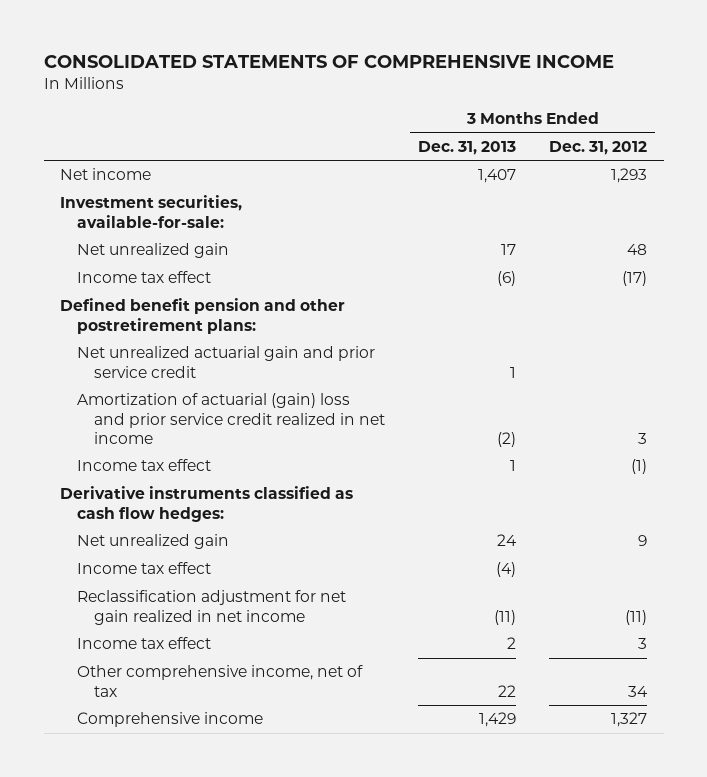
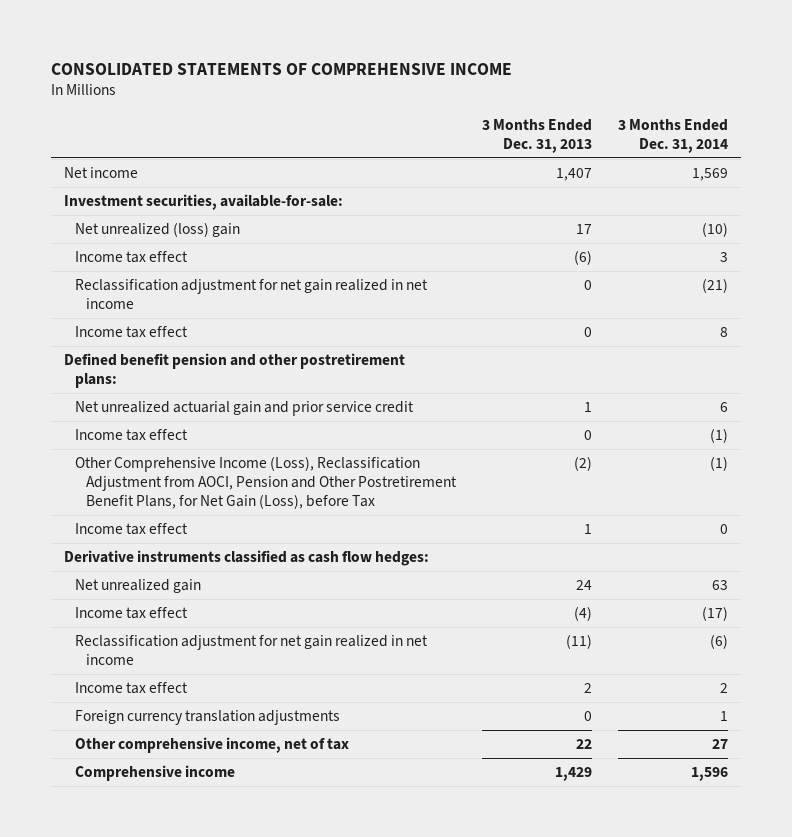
[549,140,648,155] Dec. 31, 2012 -> none
none -> [618,118,729,153] 3 Months Ended Dec. 31, 2014
[76,243,229,259] Net unrealized gain -> [75,222,241,238] Net unrealized (loss) gain
none -> [75,279,429,309] Reclassification adjustment for net gain realized in net income
none -> [75,326,189,339] Income tax effect
[76,393,385,444] Amortization of actuarial (gain) loss and prior service credit realized in net income -> none
none -> [75,429,189,442] Income tax effect
none -> [75,456,458,509] Other Comprehensive Income (Loss), Reclassification Adjustment from AOCI, Pension and Other Postretirement Benefit Plans, for Net Gain (Loss), before Tax
none -> [75,710,341,726] Foreign currency translation adjustments

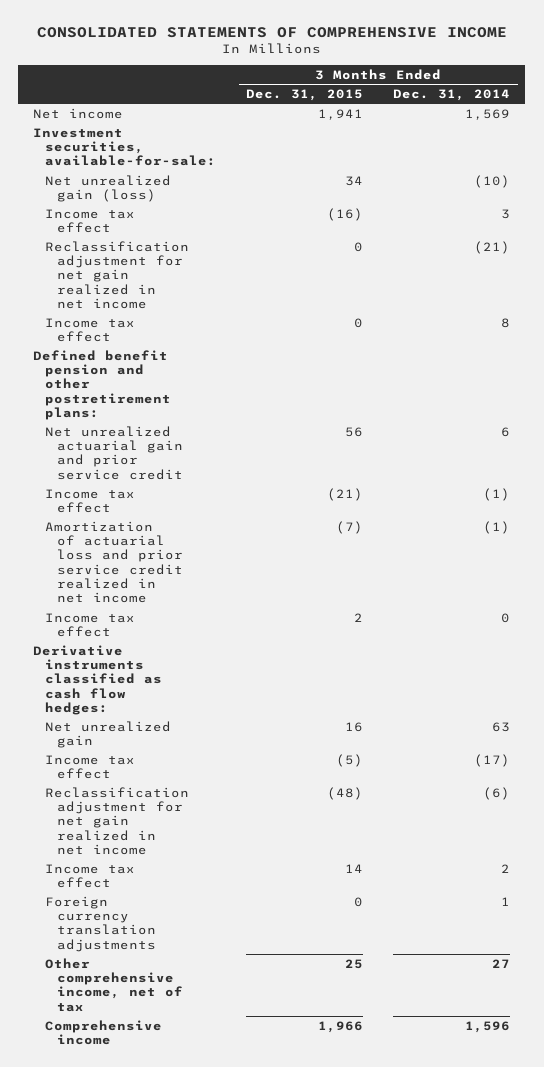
[482,118,593,153] 3 Months Ended Dec. 31, 2013 -> none
none -> [246,88,364,101] Dec. 31, 2015
[75,222,241,238] Net unrealized (loss) gain -> [45,174,172,203] Net unrealized gain (loss)
[75,456,458,509] Other Comprehensive Income (Loss), Reclassification Adjustment from AOCI, Pension and Other Postretirement Benefit Plans, for Net Gain (Loss), before Tax -> none
none -> [45,520,184,604] Amortization of actuarial loss and prior service credit realized in net income

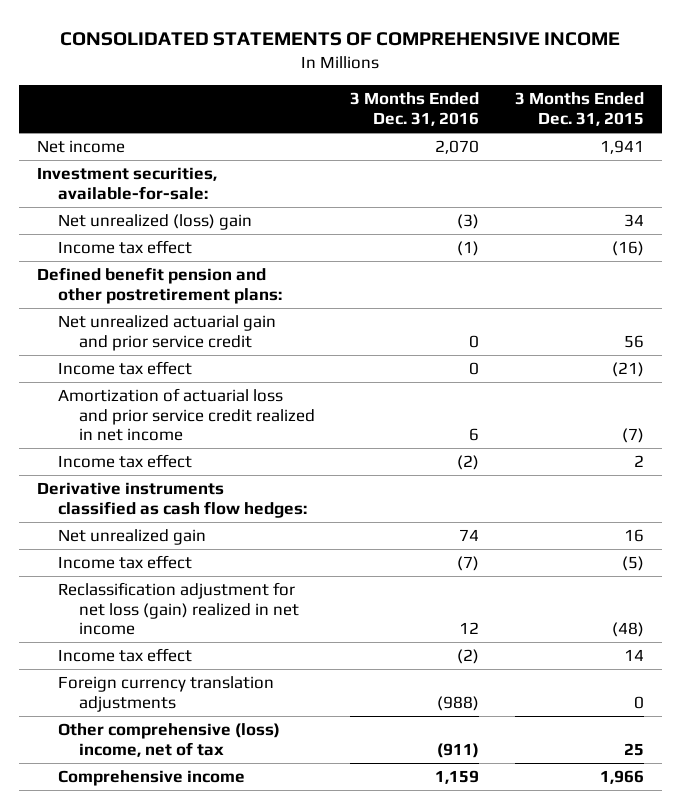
[393,88,511,101] Dec. 31, 2014 -> none
none -> [350,92,480,127] 3 Months Ended Dec. 31, 2016
[45,174,172,203] Net unrealized gain (loss) -> [57,214,252,231] Net unrealized (loss) gain
[45,240,190,310] Reclassification adjustment for net gain realized in net income -> none
[45,317,136,343] Income tax effect -> none
[45,786,190,856] Reclassification adjustment for net gain realized in net income -> [57,582,299,636] Reclassification adjustment for net loss (gain) realized in net income
[45,957,184,1012] Other comprehensive income, net of tax -> [57,723,280,757] Other comprehensive (loss) income, net of tax

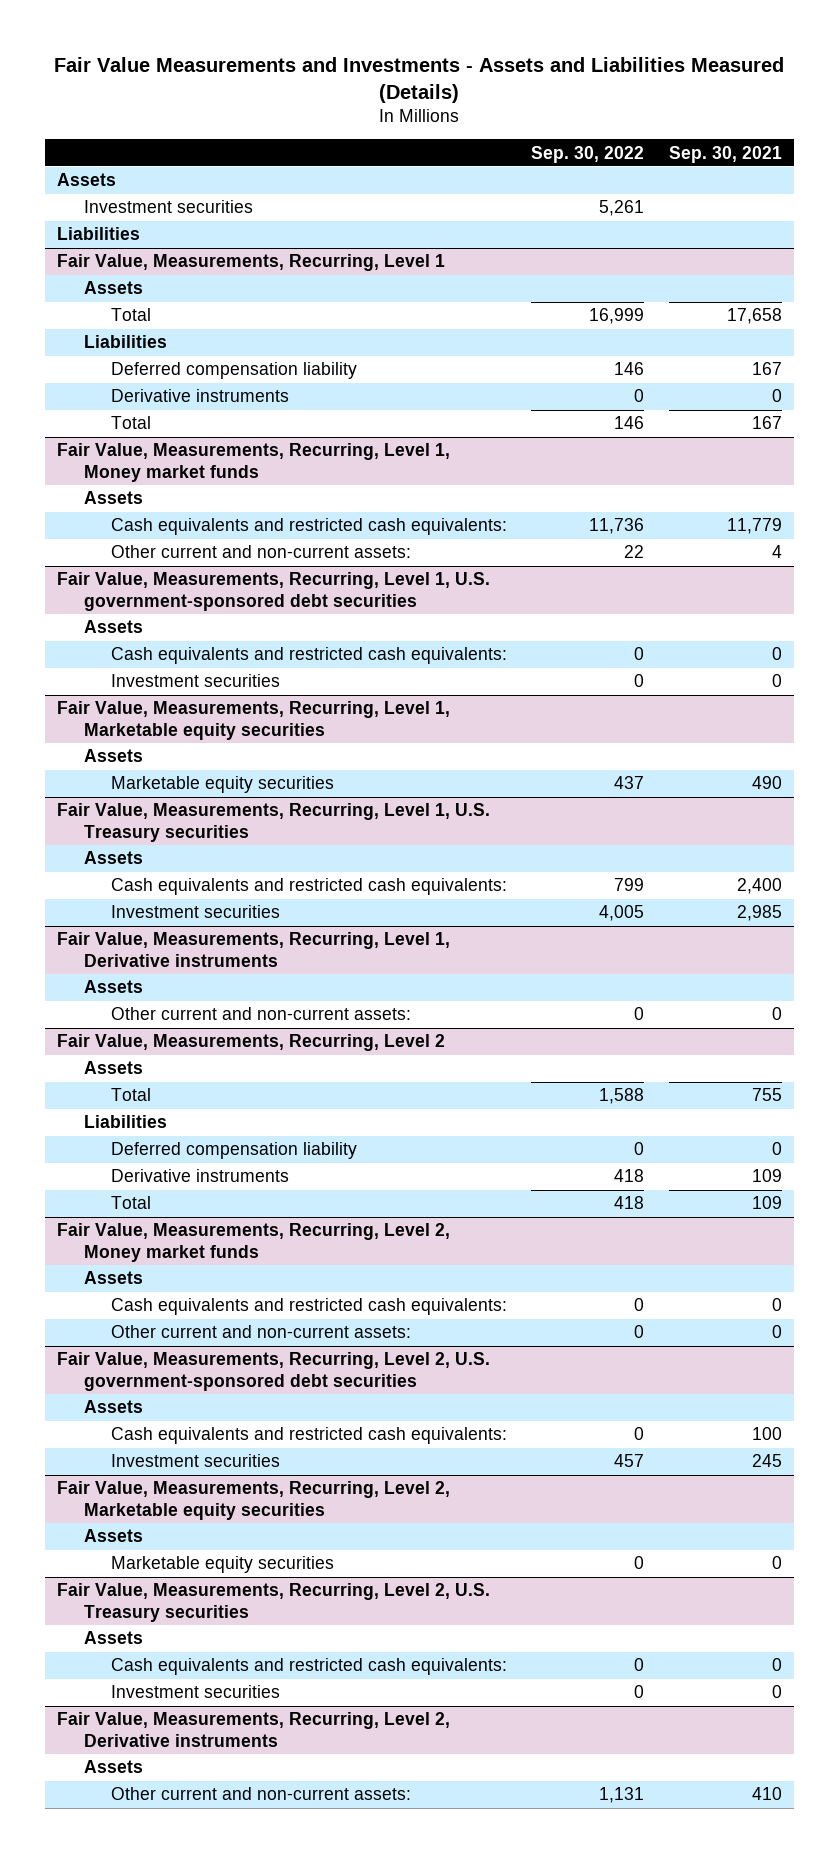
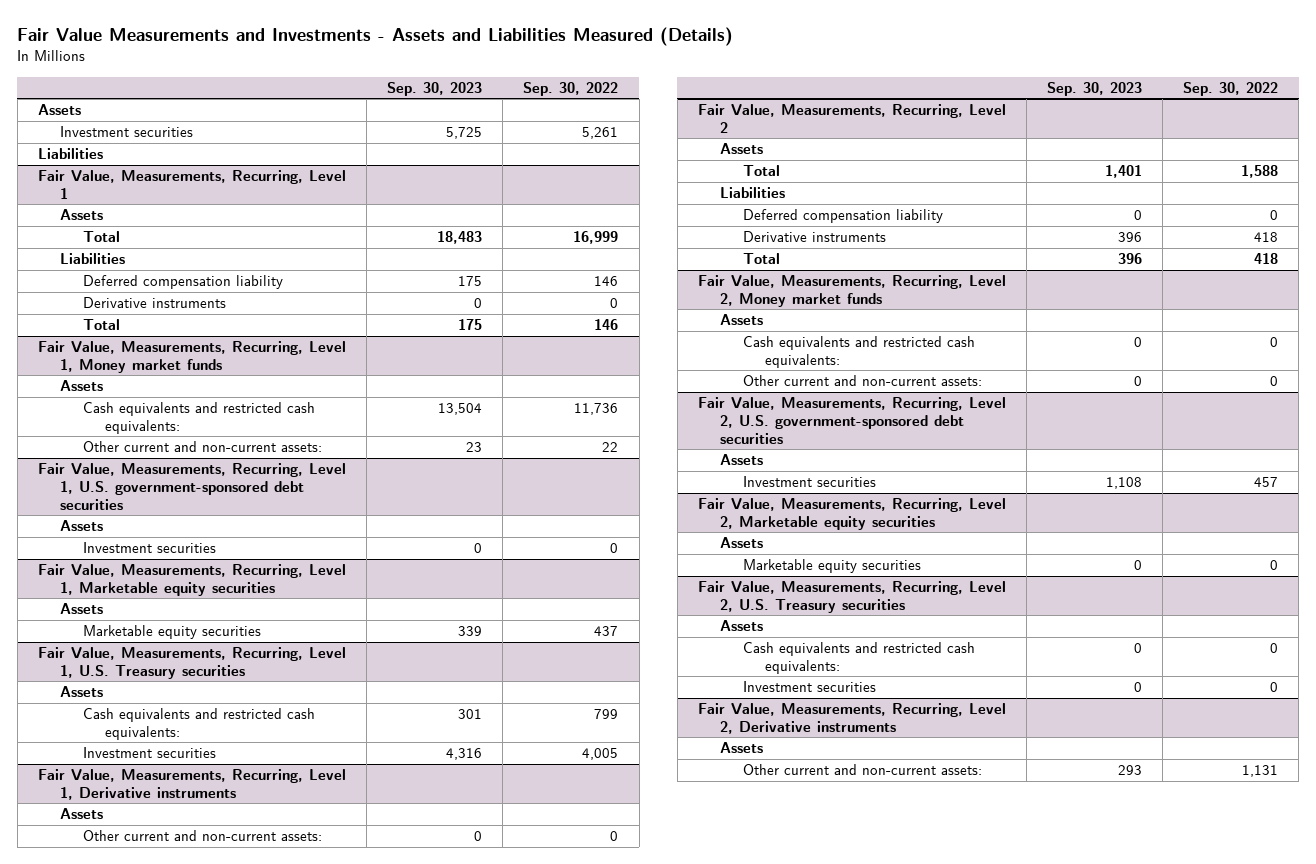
[668,145,782,163] Sep. 30, 2021 -> none
none -> [387,81,483,96] Sep. 30, 2023
[110,647,507,665] Cash equivalents and restricted cash equivalents: -> none
[110,1427,507,1445] Cash equivalents and restricted cash equivalents: -> none

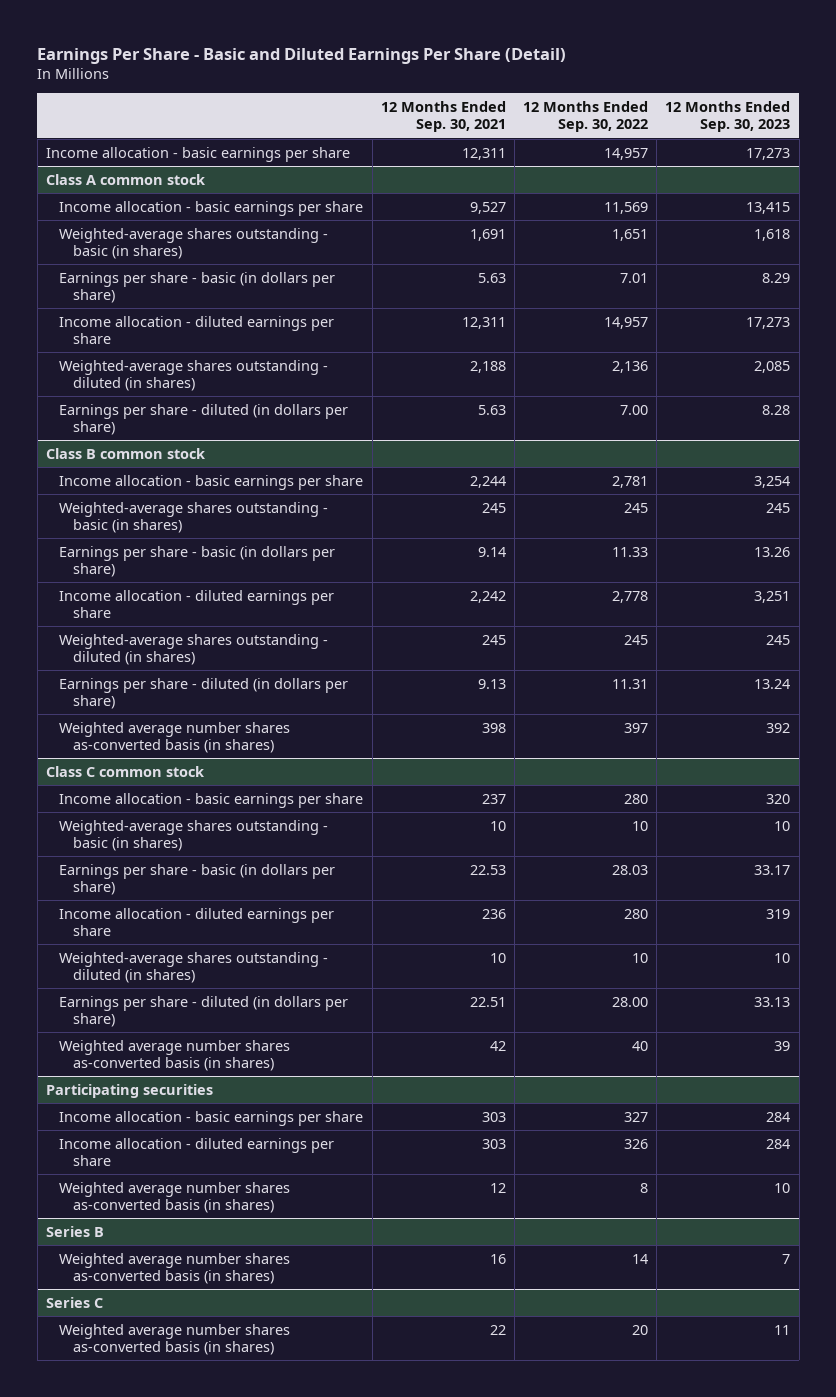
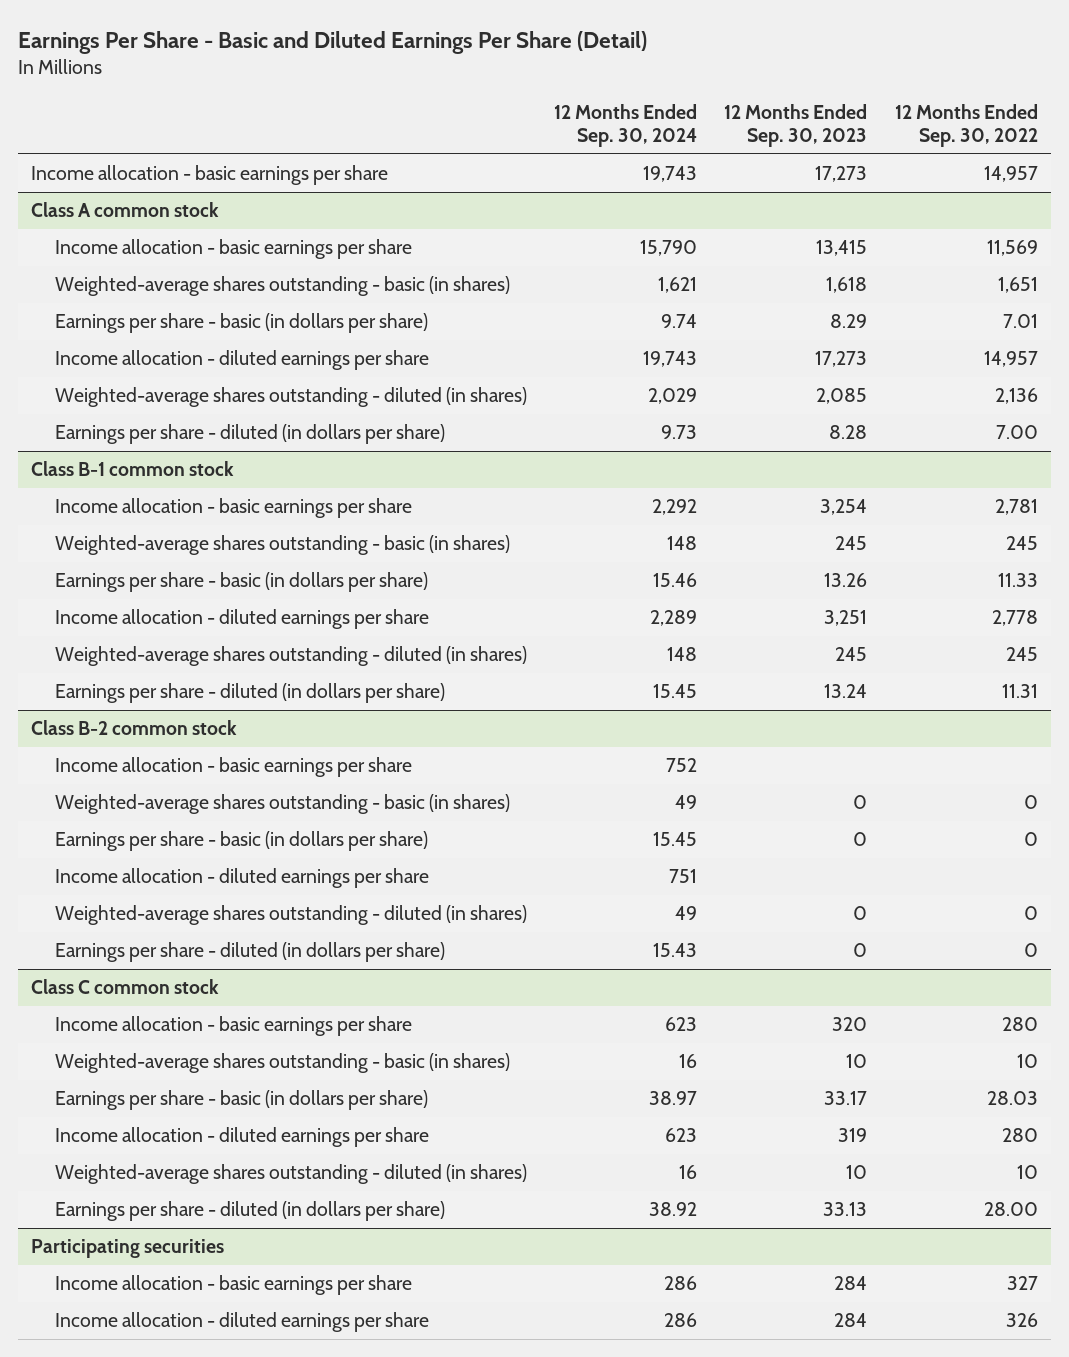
[380,100,506,133] 12 Months Ended Sep. 30, 2021 -> none
none -> [554,103,698,147] 12 Months Ended Sep. 30, 2024
[45,447,205,459] Class B common stock -> [31,461,235,477] Class B-1 common stock
[59,721,291,754] Weighted average number shares as-converted basis (in shares) -> none
none -> [31,720,238,736] Class B-2 common stock
none -> [54,757,412,778] Income allocation - basic earnings per share
none -> [54,794,510,815] Weighted-average shares outstanding - basic (in shares)
none -> [54,831,428,852] Earnings per share - basic (in dollars per share)
none -> [54,868,429,889] Income allocation - diluted earnings per share
none -> [54,905,527,926] Weighted-average shares outstanding - diluted (in shares)
none -> [54,942,445,963] Earnings per share - diluted (in dollars per share)
[59,1039,291,1072] Weighted average number shares as-converted basis (in shares) -> none
[59,1181,291,1214] Weighted average number shares as-converted basis (in shares) -> none
[45,1225,104,1237] Series B -> none
[59,1252,291,1285] Weighted average number shares as-converted basis (in shares) -> none
[45,1296,103,1308] Series C -> none
[59,1323,291,1356] Weighted average number shares as-converted basis (in shares) -> none

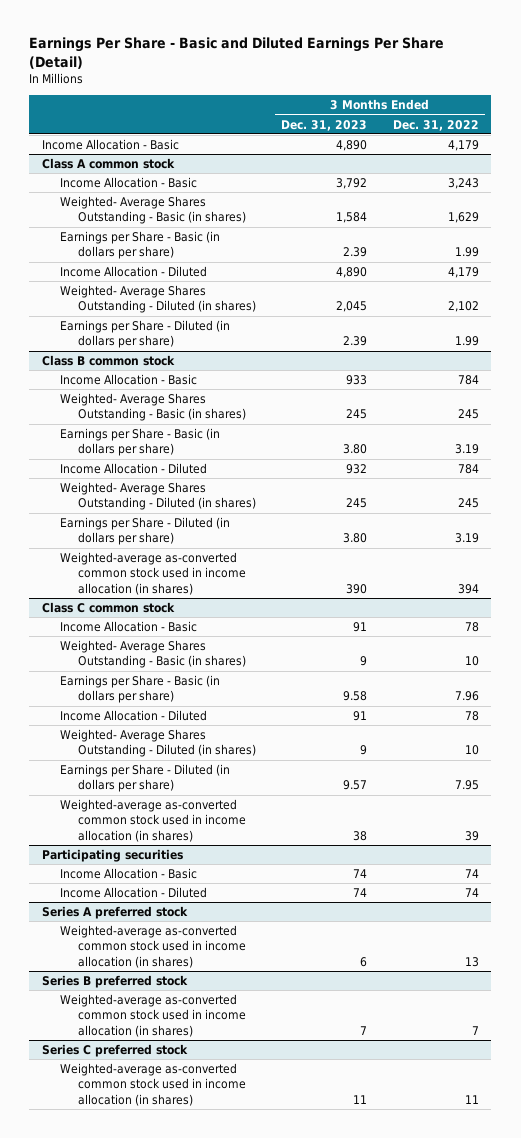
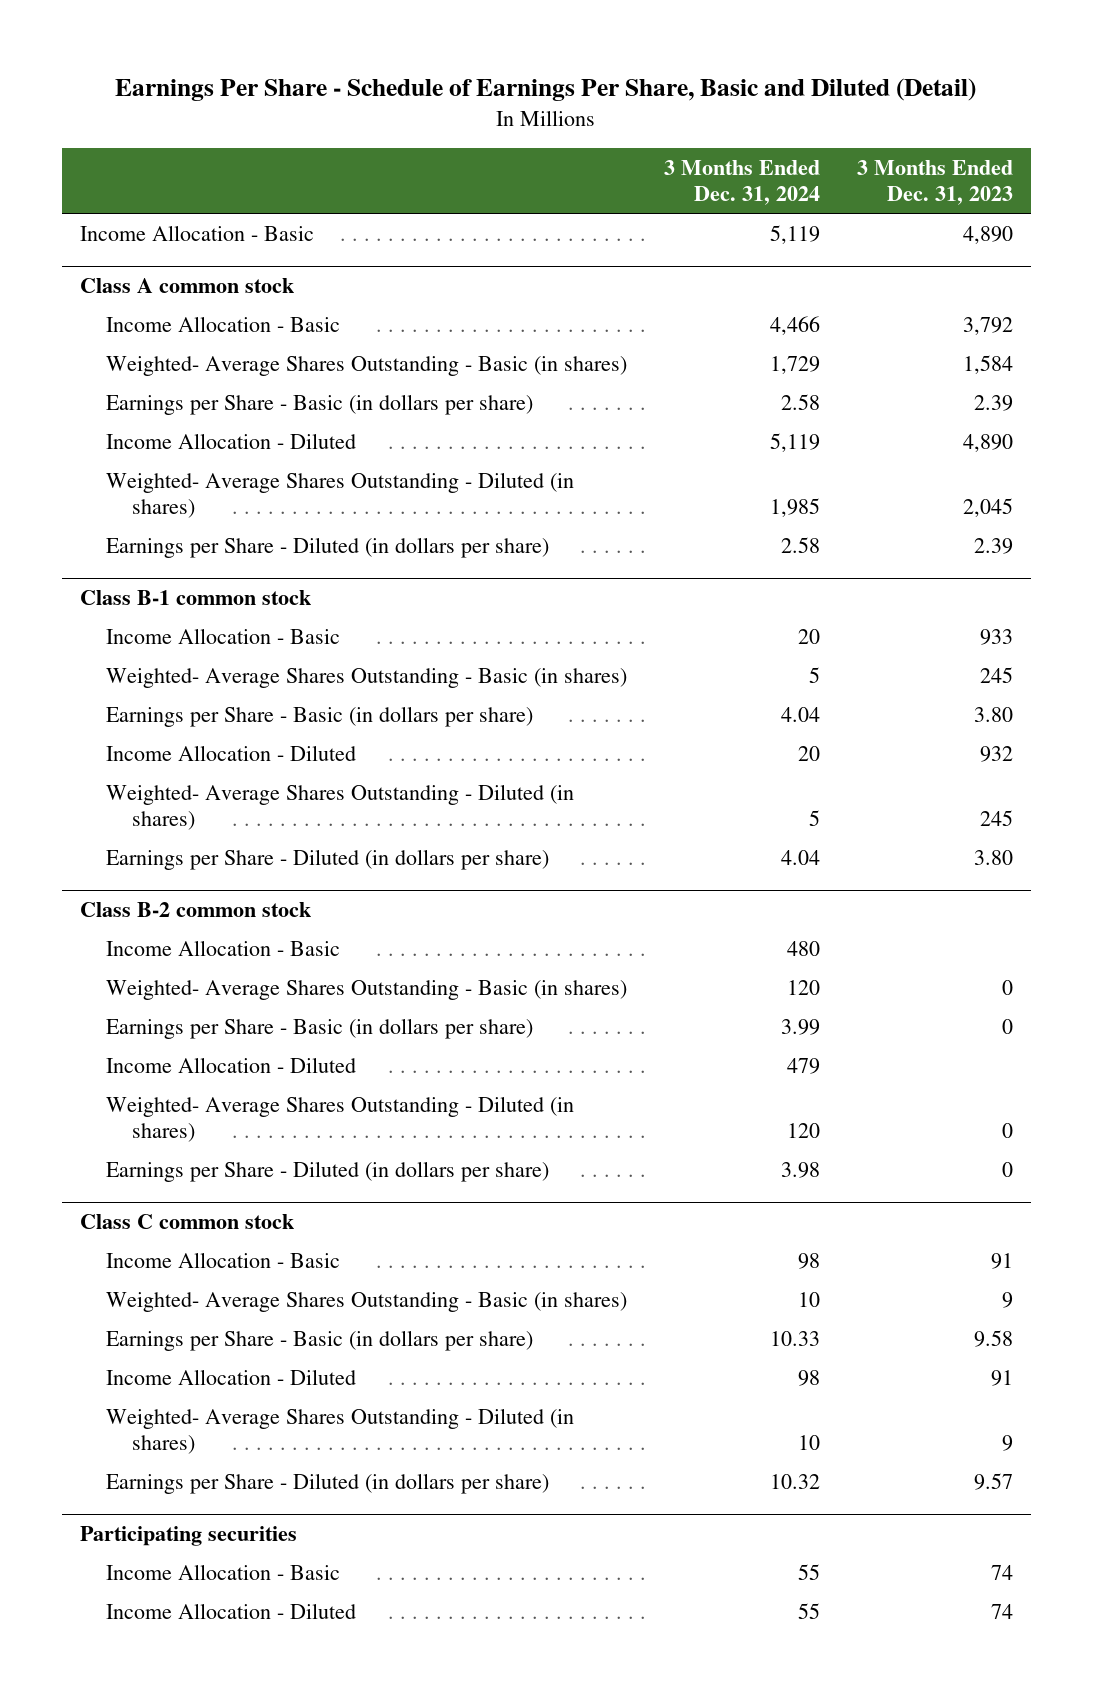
[29,37,445,69] Earnings Per Share - Basic and Diluted Earnings Per Share (Detail) -> [115,78,977,102] Earnings Per Share - Schedule of Earnings Per Share, Basic and Diluted (Detail)
[392,119,479,131] Dec. 31, 2022 -> none
none -> [664,160,821,206] 3 Months Ended Dec. 31, 2024
[41,354,175,366] Class B common stock -> [79,589,311,605] Class B-1 common stock
[59,551,246,595] Weighted-average as-converted common stock used in income allocation (in shares) -> none
none -> [79,901,311,917] Class B-2 common stock
none -> [106,939,341,956] Income Allocation - Basic
none -> [106,979,628,1000] Weighted- Average Shares Outstanding - Basic (in shares)
none -> [106,1017,534,1039] Earnings per Share - Basic (in dollars per share)
none -> [106,1056,357,1073] Income Allocation - Diluted
none -> [106,1095,575,1143] Weighted- Average Shares Outstanding - Diluted (in shares)
none -> [106,1160,550,1182] Earnings per Share - Diluted (in dollars per share)
[59,798,246,842] Weighted-average as-converted common stock used in income allocation (in shares) -> none
[41,905,188,919] Series A preferred stock -> none
[59,924,246,968] Weighted-average as-converted common stock used in income allocation (in shares) -> none
[41,974,188,988] Series B preferred stock -> none
[59,993,246,1037] Weighted-average as-converted common stock used in income allocation (in shares) -> none
[41,1043,188,1057] Series C preferred stock -> none
[59,1062,246,1106] Weighted-average as-converted common stock used in income allocation (in shares) -> none

